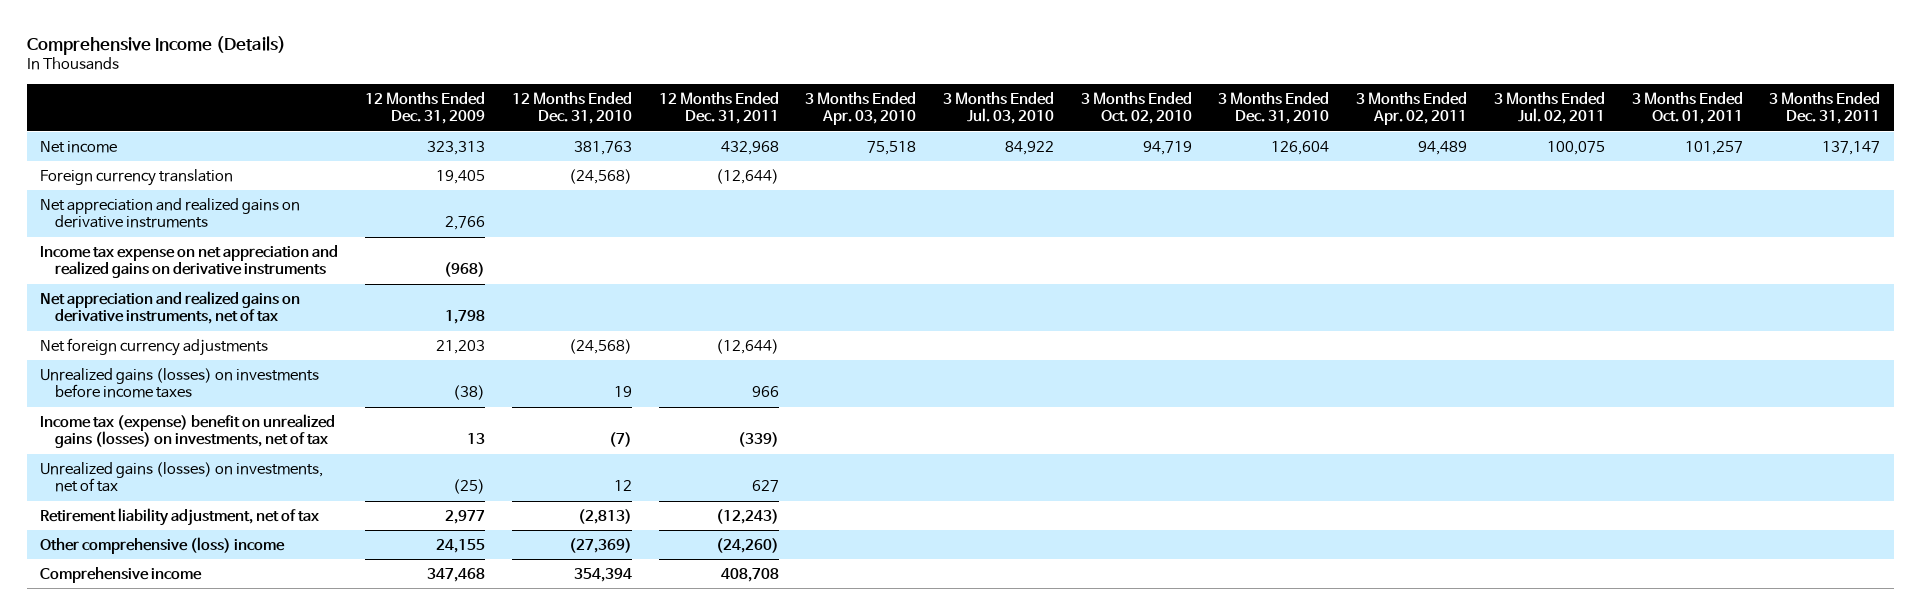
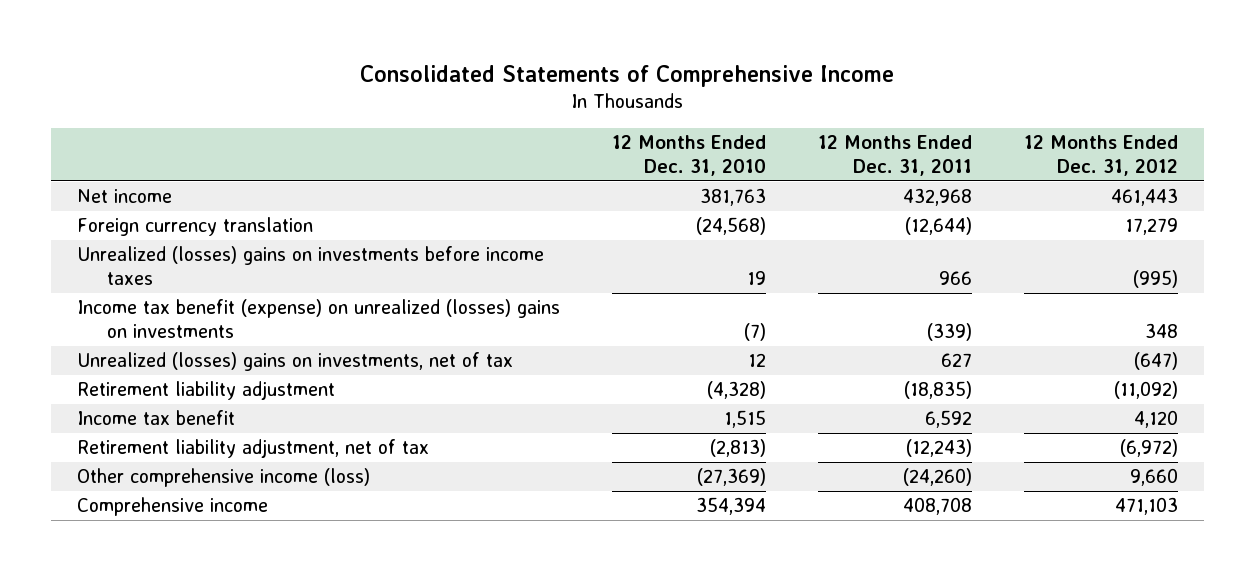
[27,35,287,55] Comprehensive Income (Details) -> [360,64,895,87] Consolidated Statements of Comprehensive Income
[365,91,486,125] 12 Months Ended Dec. 31, 2009 -> none
[805,91,917,126] 3 Months Ended Apr. 03, 2010 -> none
[943,91,1055,125] 3 Months Ended Jul. 03, 2010 -> none
[1080,91,1192,125] 3 Months Ended Oct. 02, 2010 -> none
[1218,91,1330,125] 3 Months Ended Dec. 31, 2010 -> none
[1356,91,1468,126] 3 Months Ended Apr. 02, 2011 -> none
[1493,91,1605,125] 3 Months Ended Jul. 02, 2011 -> none
[1631,91,1743,125] 3 Months Ended Oct. 01, 2011 -> none
[1769,91,1881,125] 3 Months Ended Dec. 31, 2011 -> none
none -> [1024,135,1179,176] 12 Months Ended Dec. 31, 2012
[40,197,301,229] Net appreciation and realized gains on derivative instruments -> none
[40,244,339,279] Income tax expense on net appreciation and realized gains on derivative instruments -> none
[40,290,301,325] Net appreciation and realized gains on derivative instruments, net of tax -> none
[40,337,269,356] Net foreign currency adjustments -> none
[40,367,320,399] Unrealized gains (losses) on investments before income taxes -> [76,246,544,285] Unrealized (losses) gains on investments before income taxes
[40,413,336,449] Income tax (expense) benefit on unrealized gains (losses) on investments, net of tax -> [76,299,560,338] Income tax benefit (expense) on unrealized (losses) gains on investments
[40,461,324,493] Unrealized gains (losses) on investments, net of tax -> [76,352,513,372] Unrealized (losses) gains on investments, net of tax
none -> [76,381,335,401] Retirement liability adjustment
none -> [76,410,235,426] Income tax benefit
[40,536,286,554] Other comprehensive (loss) income -> [76,468,370,488] Other comprehensive income (loss)

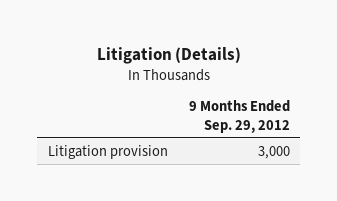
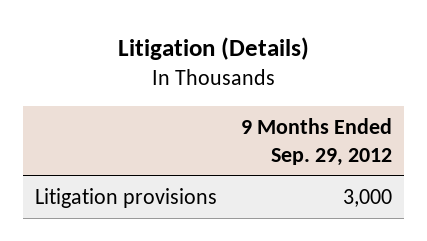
[47,145,168,160] Litigation provision -> [35,187,218,208] Litigation provisions

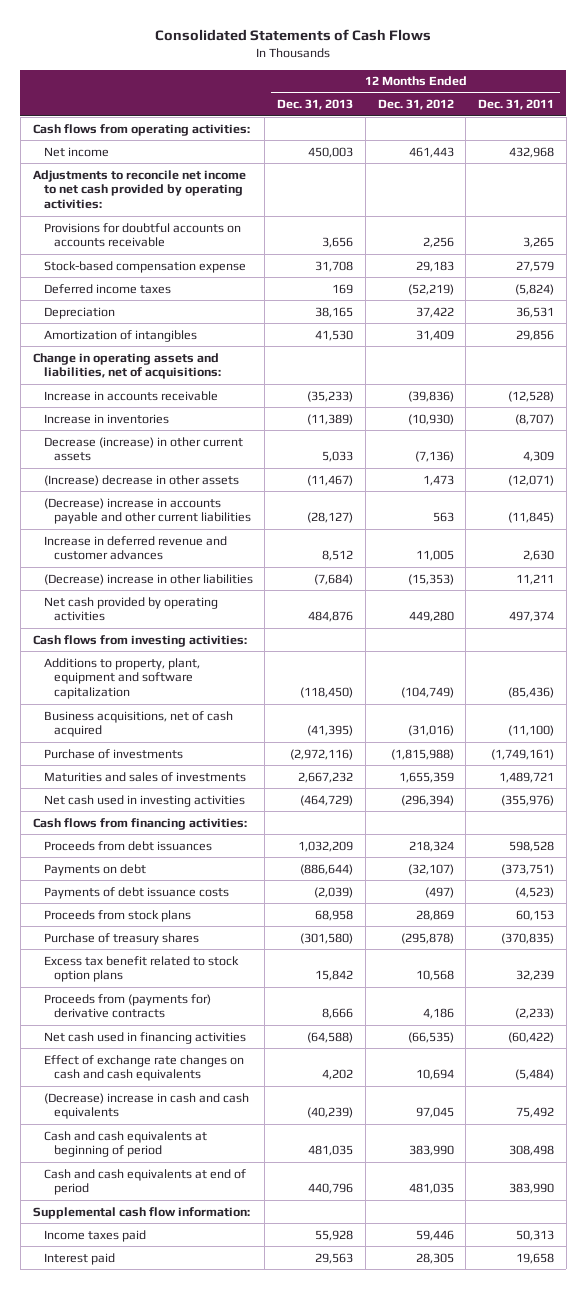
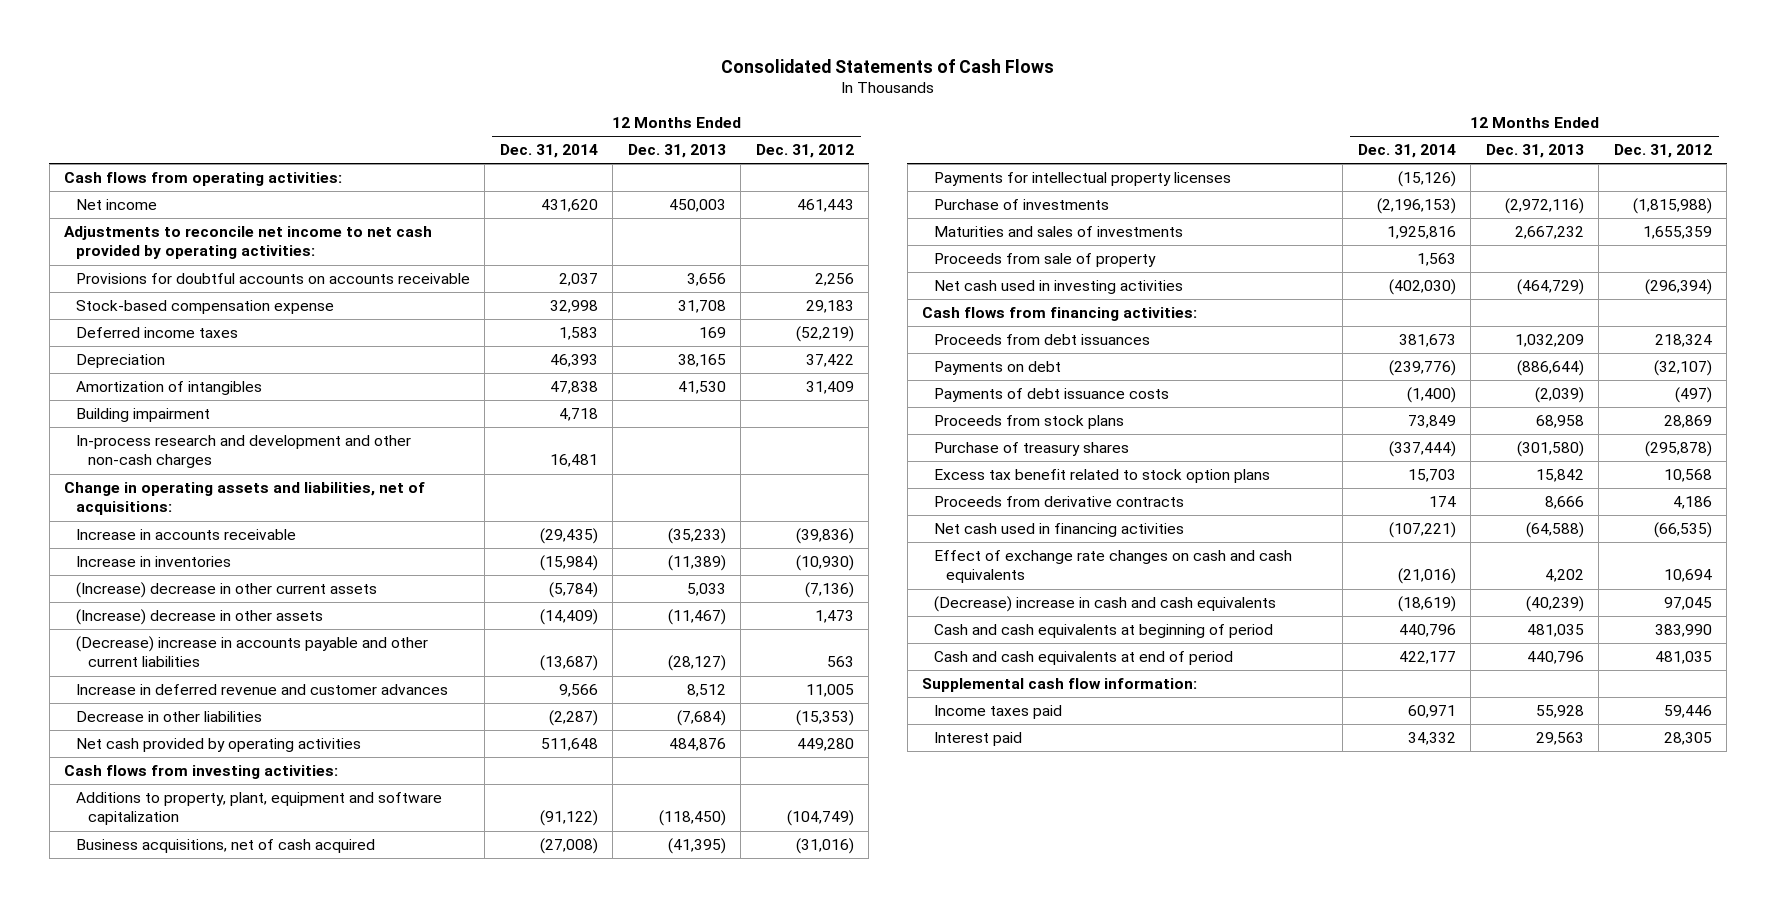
[478,99,555,111] Dec. 31, 2011 -> none
none -> [499,144,598,159] Dec. 31, 2014
none -> [75,408,210,423] Building impairment
none -> [75,435,411,469] In-process research and development and other non-cash charges
[43,436,243,462] Decrease (increase) in other current assets -> [75,582,377,599] (Increase) decrease in other current assets
[43,573,253,585] (Decrease) increase in other liabilities -> [75,711,262,723] Decrease in other liabilities
none -> [933,172,1231,187] Payments for intellectual property licenses
none -> [933,253,1156,268] Proceeds from sale of property
[43,993,211,1019] Proceeds from (payments for) derivative contracts -> [933,496,1184,508] Proceeds from derivative contracts

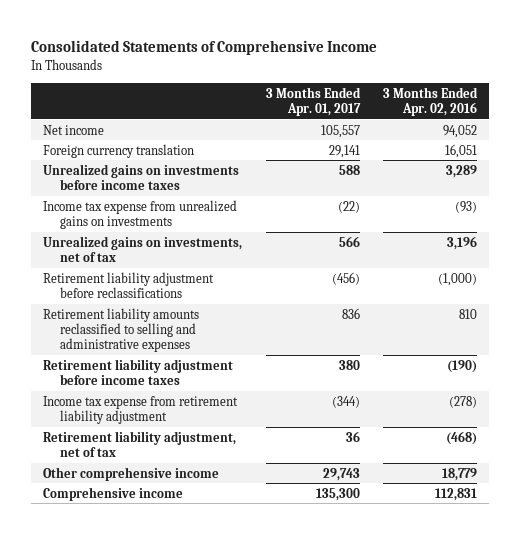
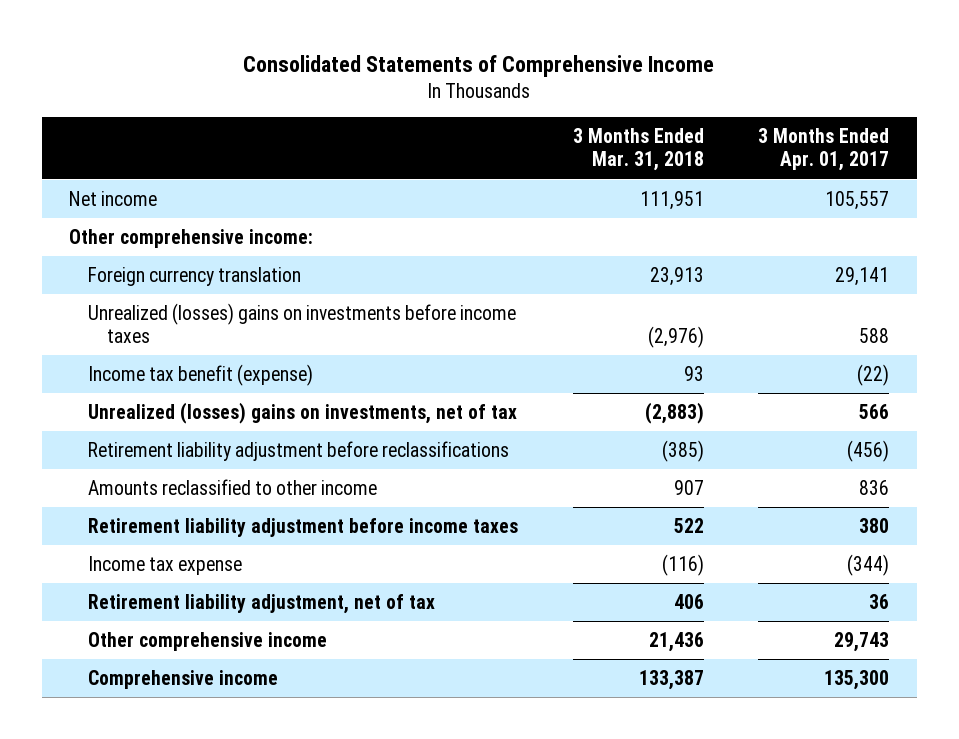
[382,86,478,116] 3 Months Ended Apr. 02, 2016 -> none
none -> [572,128,704,172] 3 Months Ended Mar. 31, 2018
none -> [69,229,314,249] Other comprehensive income:
[43,163,240,190] Unrealized gains on investments before income taxes -> [88,303,517,343] Unrealized (losses) gains on investments before income taxes
[43,199,238,229] Income tax expense from unrealized gains on investments -> [88,364,314,387] Income tax benefit (expense)
[43,235,243,262] Unrealized gains on investments, net of tax -> [88,402,518,425] Unrealized (losses) gains on investments, net of tax
[43,307,200,353] Retirement liability amounts reclassified to selling and administrative expenses -> [88,479,378,496] Amounts reclassified to other income
[43,395,239,424] Income tax expense from retirement liability adjustment -> [88,556,243,576] Income tax expense

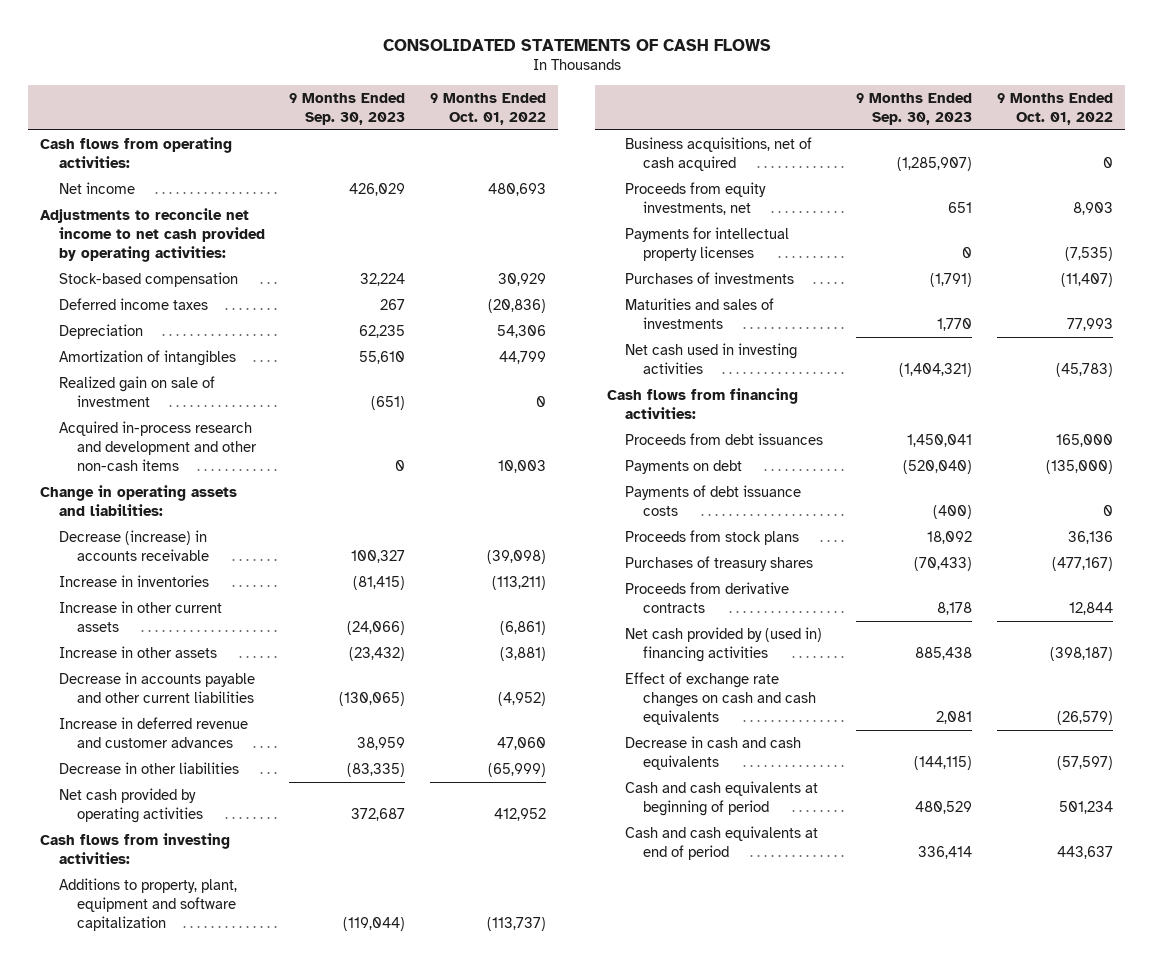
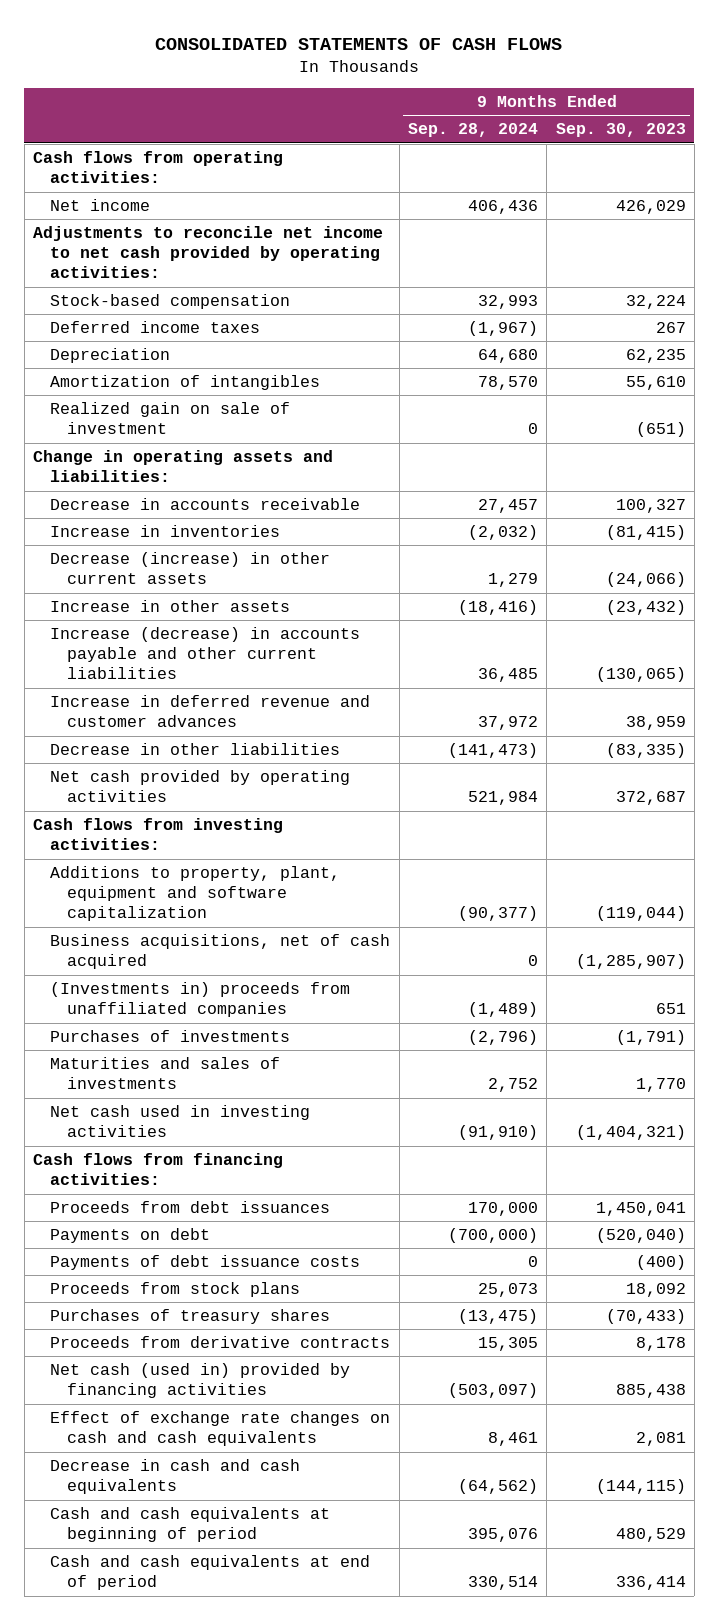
[429,92,546,125] 9 Months Ended Oct. 01, 2022 -> none
none -> [407,123,538,138] Sep. 28, 2024
[58,421,257,471] Acquired in-process research and development and other non-cash items -> none
[58,530,209,561] Decrease (increase) in accounts receivable -> [50,498,361,511] Decrease in accounts receivable
[58,601,222,632] Increase in other current assets -> [50,552,331,585] Decrease (increase) in other current assets
[58,672,255,703] Decrease in accounts payable and other current liabilities -> [50,627,361,680] Increase (decrease) in accounts payable and other current liabilities
[625,227,790,261] Payments for intellectual property licenses -> none
[625,182,767,215] Proceeds from equity investments, net -> [50,982,351,1018] (Investments in) proceeds from unaffiliated companies
[625,627,823,662] Net cash provided by (used in) financing activities -> [50,1363,351,1399] Net cash (used in) provided by financing activities

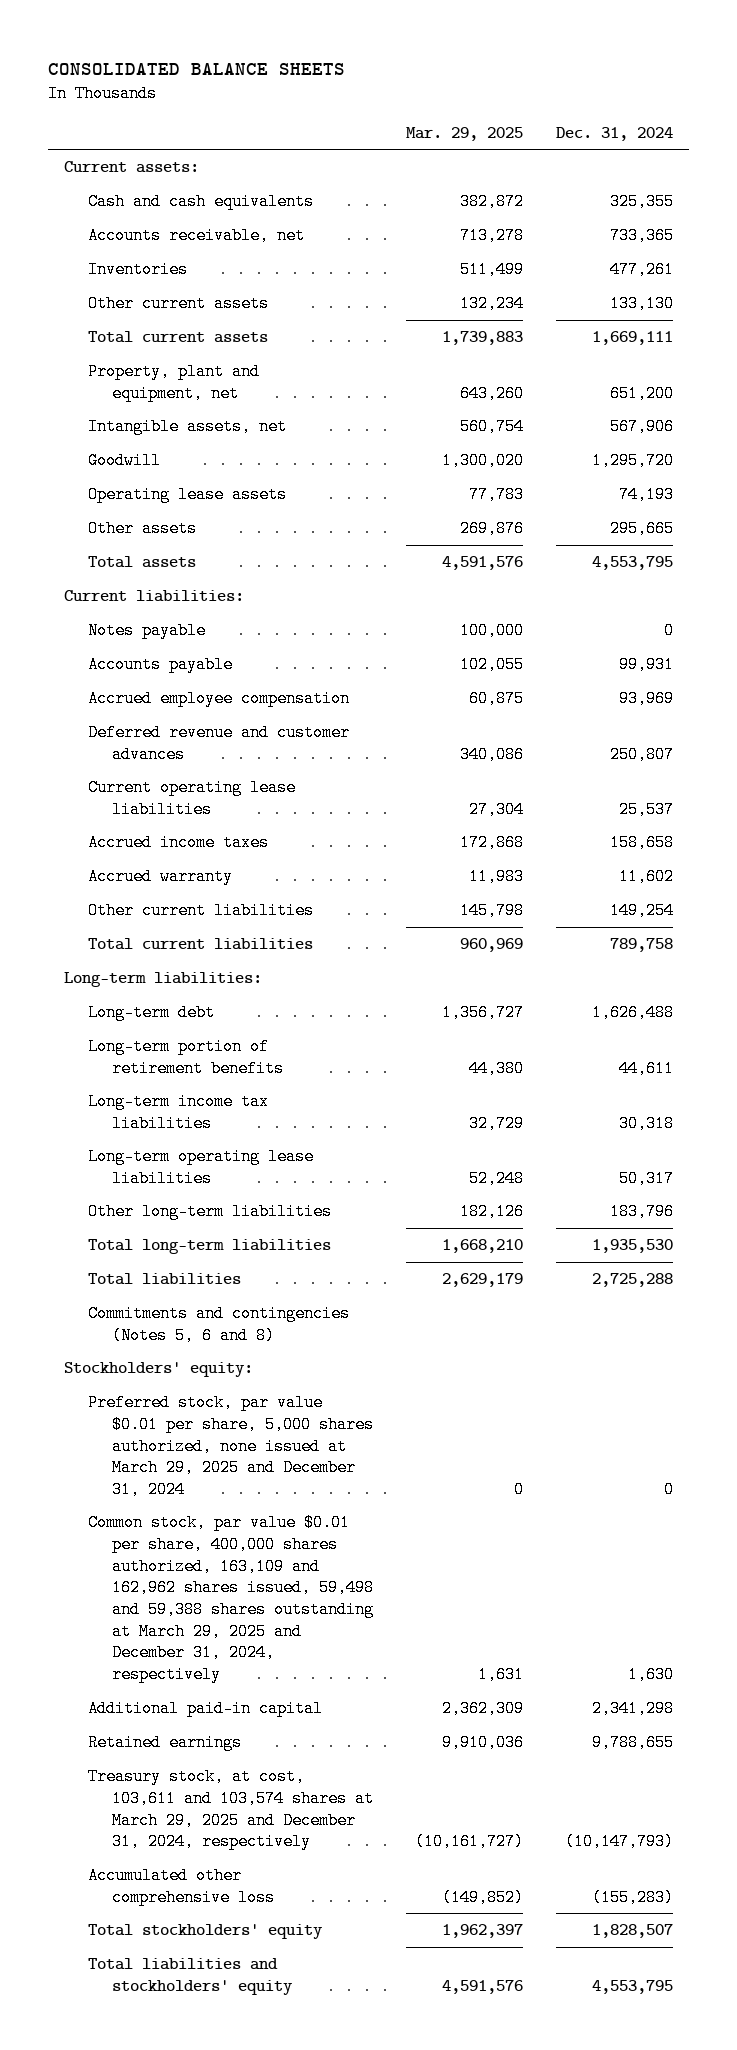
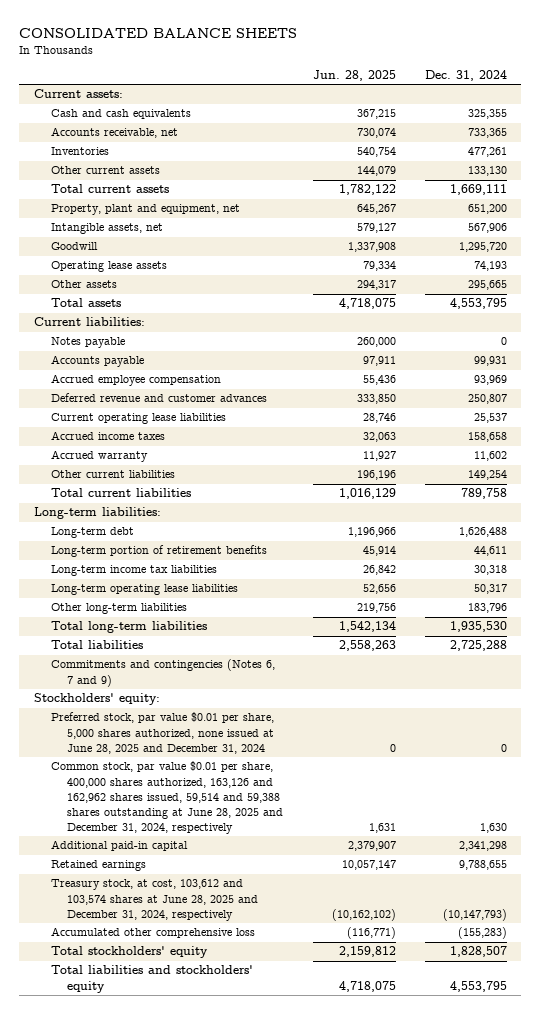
[405,127,523,142] Mar. 29, 2025 -> none
none -> [312,70,396,82] Jun. 28, 2025
[87,1305,350,1344] Commitments and contingencies (Notes 5, 6 and 8) -> [50,659,275,687] Commitments and contingencies (Notes 6, 7 and 9)
[87,1394,374,1499] Preferred stock, par value $0.01 per share, 5,000 shares authorized, none issued at March 29, 2025 and December 31, 2024 -> [50,712,275,754] Preferred stock, par value $0.01 per share, 5,000 shares authorized, none issued at June 28, 2025 and December 31, 2024
[87,1514,374,1684] Common stock, par value $0.01 per share, 400,000 shares authorized, 163,109 and 162,962 shares issued, 59,498 and 59,388 shares outstanding at March 29, 2025 and December 31, 2024, respectively -> [50,761,284,834] Common stock, par value $0.01 per share, 400,000 shares authorized, 163,126 and 162,962 shares issued, 59,514 and 59,388 shares outstanding at June 28, 2025 and December 31, 2024, respectively
[87,1768,374,1851] Treasury stock, at cost, 103,611 and 103,574 shares at March 29, 2025 and December 31, 2024, respectively -> [50,879,259,921] Treasury stock, at cost, 103,612 and 103,574 shares at June 28, 2025 and December 31, 2024, respectively

